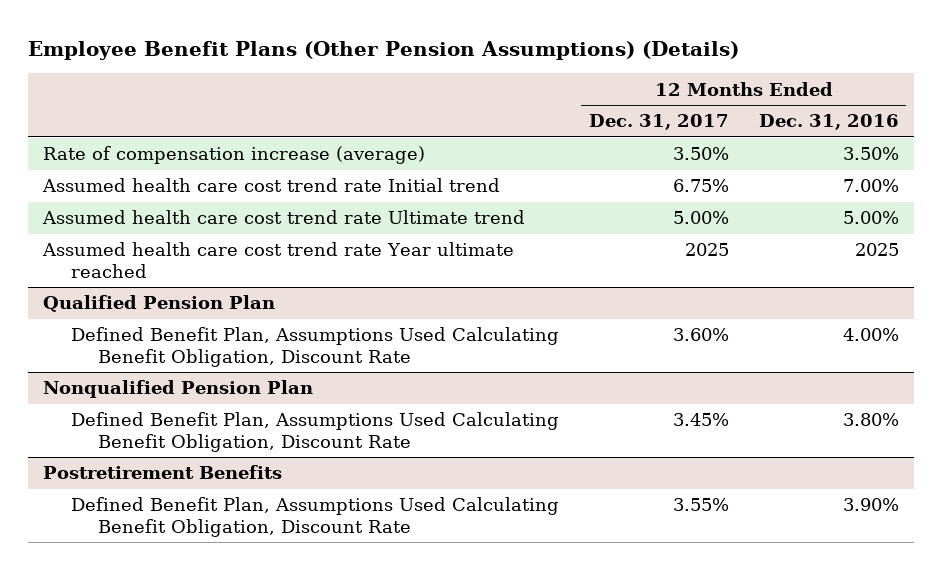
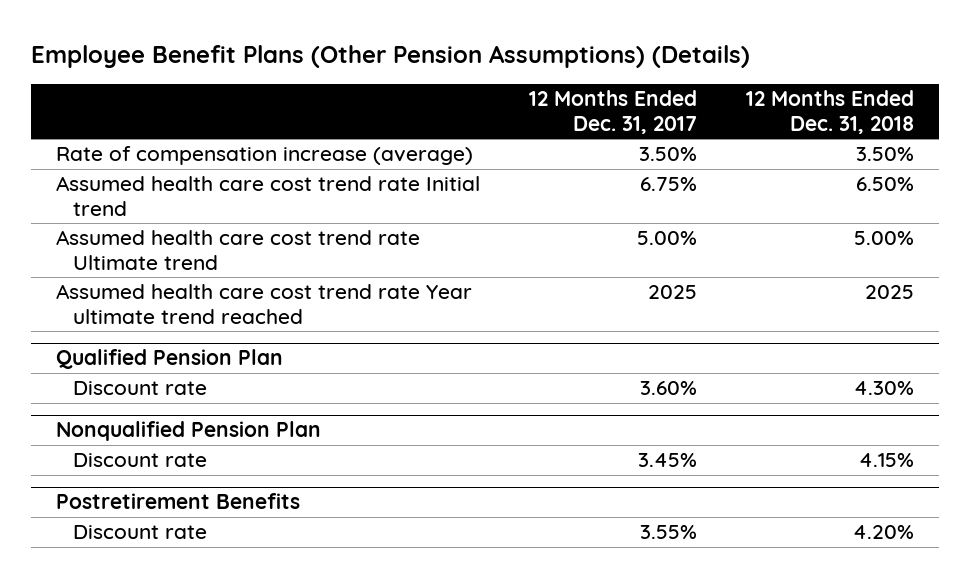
[758,114,899,131] Dec. 31, 2016 -> none
none -> [746,90,915,134] 12 Months Ended Dec. 31, 2018
[42,242,515,278] Assumed health care cost trend rate Year ultimate reached -> [55,284,472,324] Assumed health care cost trend rate Year ultimate trend reached
[70,327,559,367] Defined Benefit Plan, Assumptions Used Calculating Benefit Obligation, Discount Rate -> [73,381,208,396] Discount rate
[70,412,559,452] Defined Benefit Plan, Assumptions Used Calculating Benefit Obligation, Discount Rate -> [73,453,208,468] Discount rate
[70,497,559,537] Defined Benefit Plan, Assumptions Used Calculating Benefit Obligation, Discount Rate -> [73,525,208,540] Discount rate

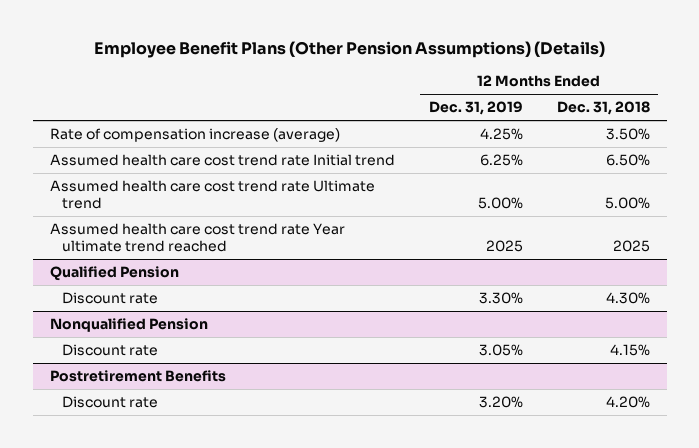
[528,90,697,134] 12 Months Ended Dec. 31, 2017 -> none
none -> [428,101,523,116] Dec. 31, 2019
[55,349,283,370] Qualified Pension Plan -> [49,266,179,282] Qualified Pension
[55,421,321,442] Nonqualified Pension Plan -> [49,318,208,333] Nonqualified Pension

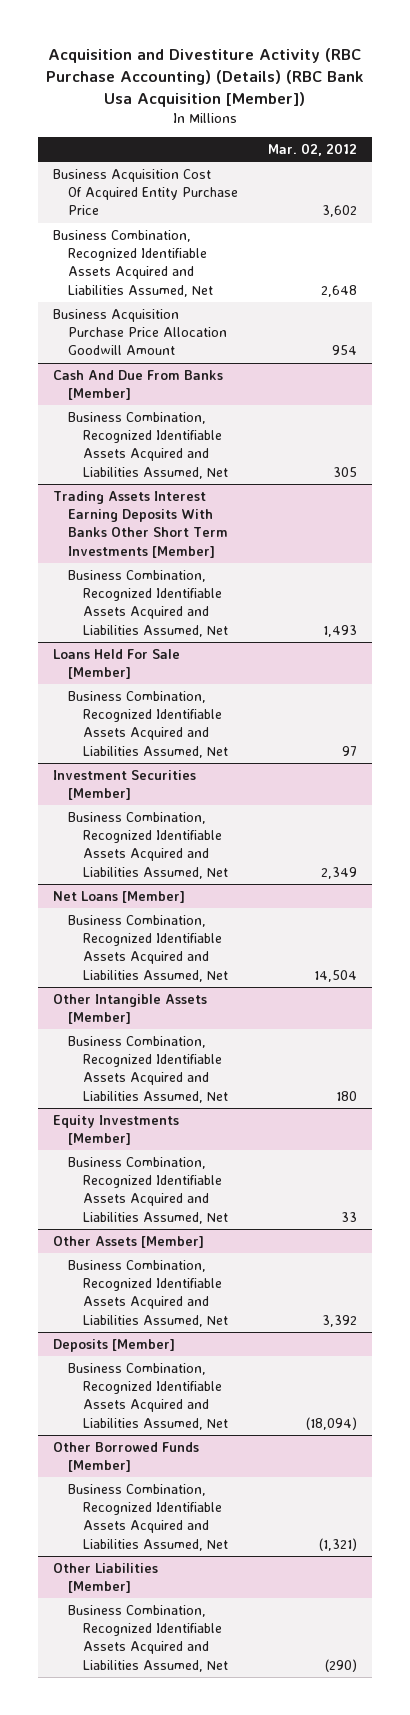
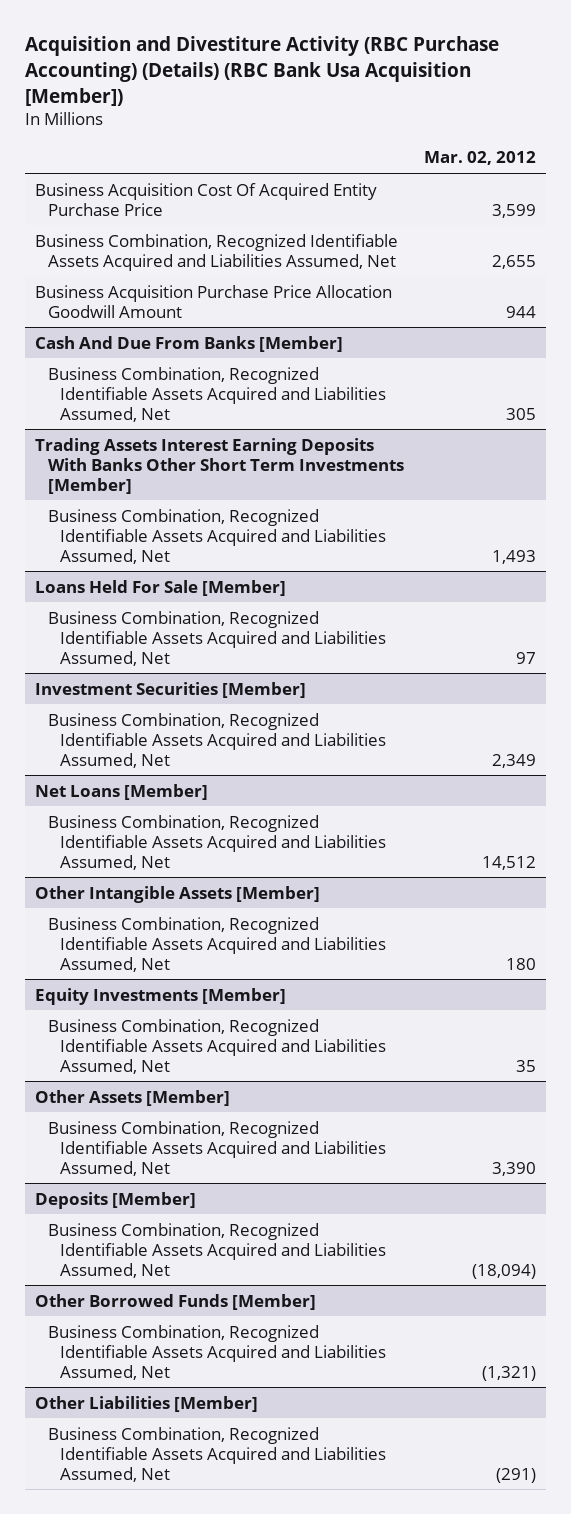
[321,205,357,218] 3,602 -> [492,203,537,218] 3,599
[320,284,357,297] 2,648 -> [492,254,537,269] 2,655
[331,345,357,356] 954 -> [506,305,537,318] 944
[313,969,357,982] 14,504 -> [482,855,537,870] 14,512
[340,1211,357,1222] 33 -> [516,1059,537,1072] 35
[321,1314,357,1327] 3,392 -> [492,1161,537,1176] 3,390
[324,1658,357,1672] (290) -> [496,1467,537,1483] (291)

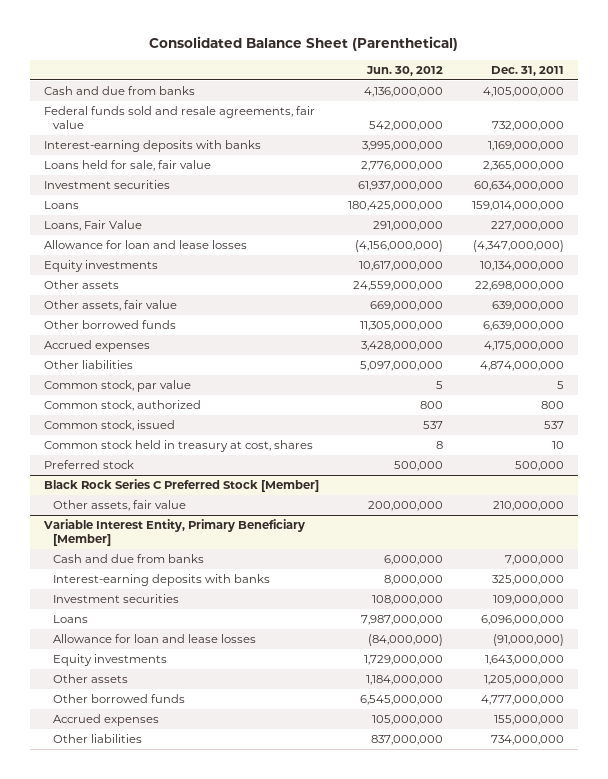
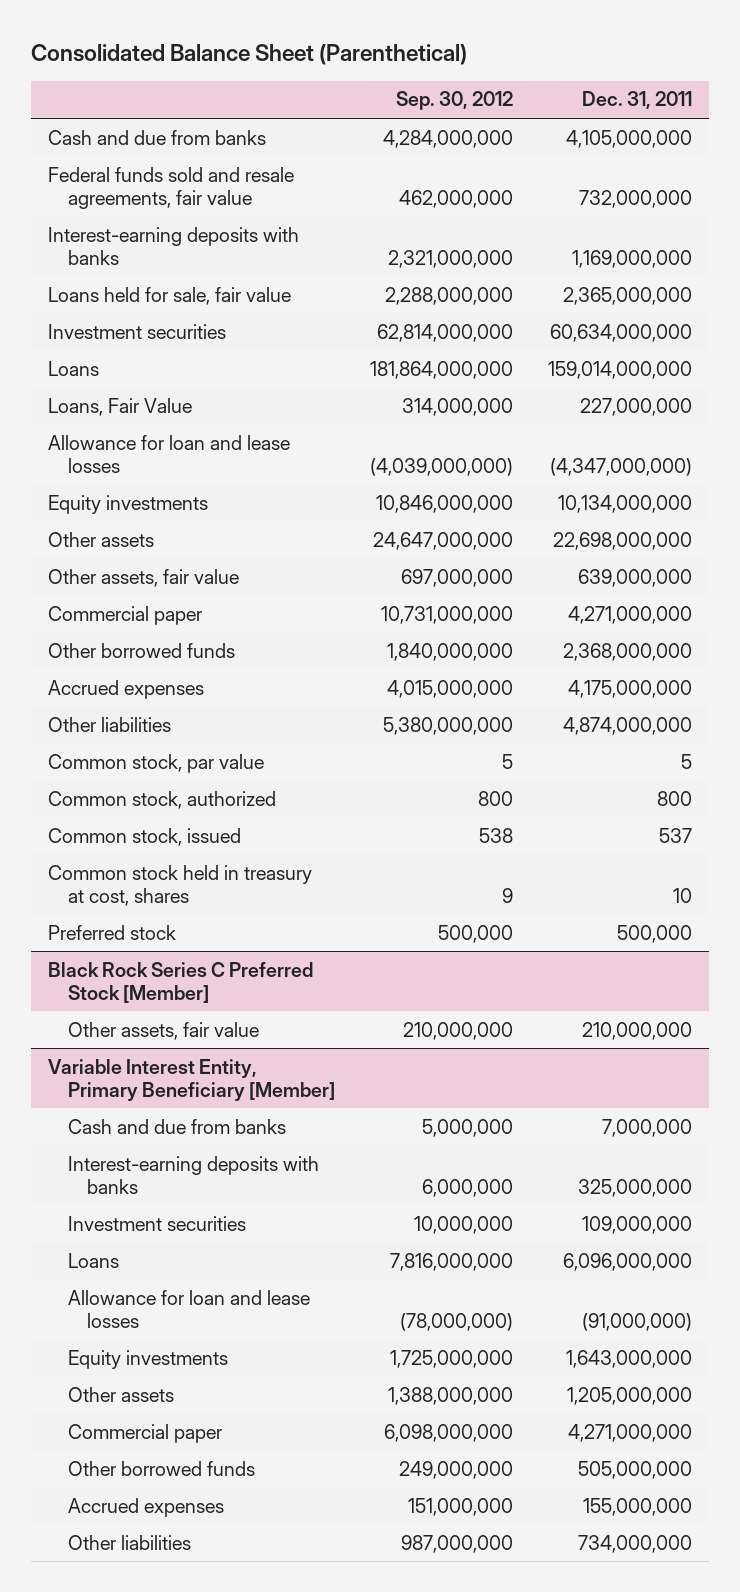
[366,65,444,76] Jun. 30, 2012 -> none
none -> [395,91,513,111] Sep. 30, 2012
none -> [48,605,203,625] Commercial paper
[482,321,564,332] 6,639,000,000 -> [562,642,692,661] 2,368,000,000
none -> [67,1423,222,1443] Commercial paper
[480,695,564,706] 4,777,000,000 -> [577,1460,692,1479] 505,000,000

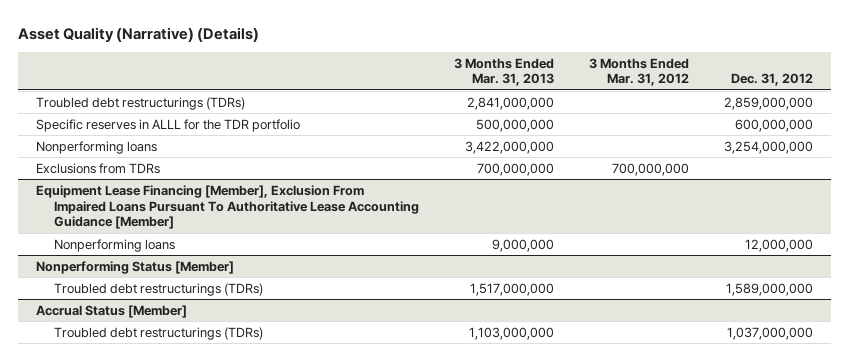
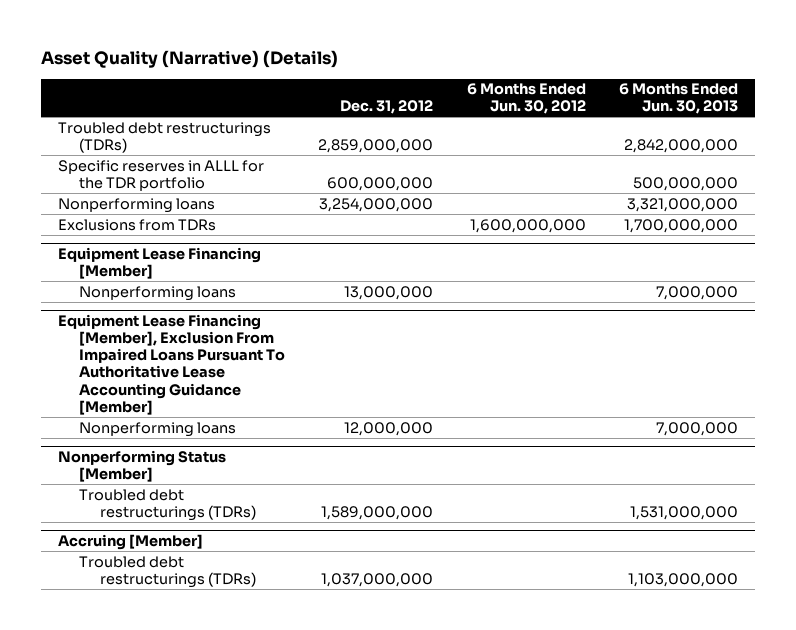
[453,57,554,87] 3 Months Ended Mar. 31, 2013 -> none
[588,57,689,87] 3 Months Ended Mar. 31, 2012 -> none
none -> [466,83,586,115] 6 Months Ended Jun. 30, 2012
none -> [619,83,739,115] 6 Months Ended Jun. 30, 2013
none -> [58,247,262,280] Equipment Lease Financing [Member]
none -> [78,285,236,301] Nonperforming loans
[35,304,187,318] Accrual Status [Member] -> none
none -> [58,534,204,551] Accruing [Member]

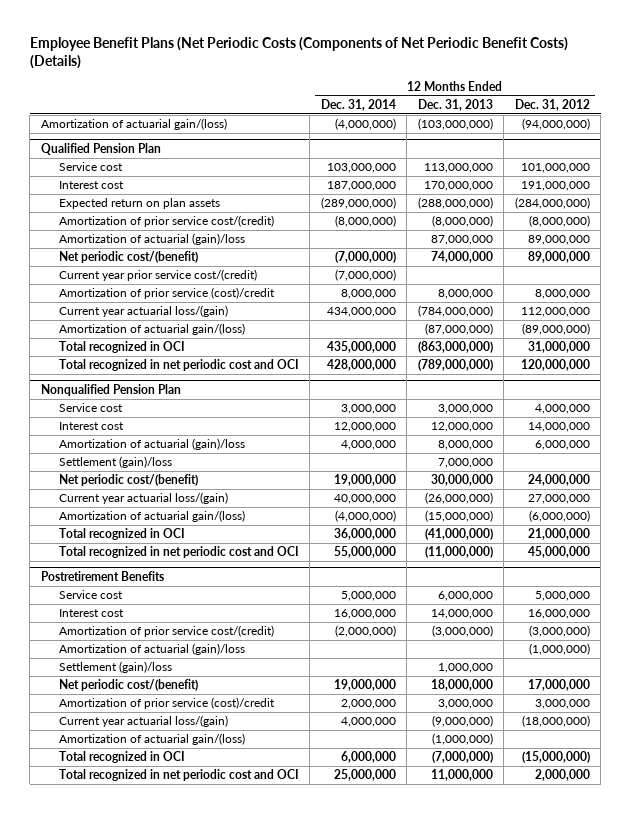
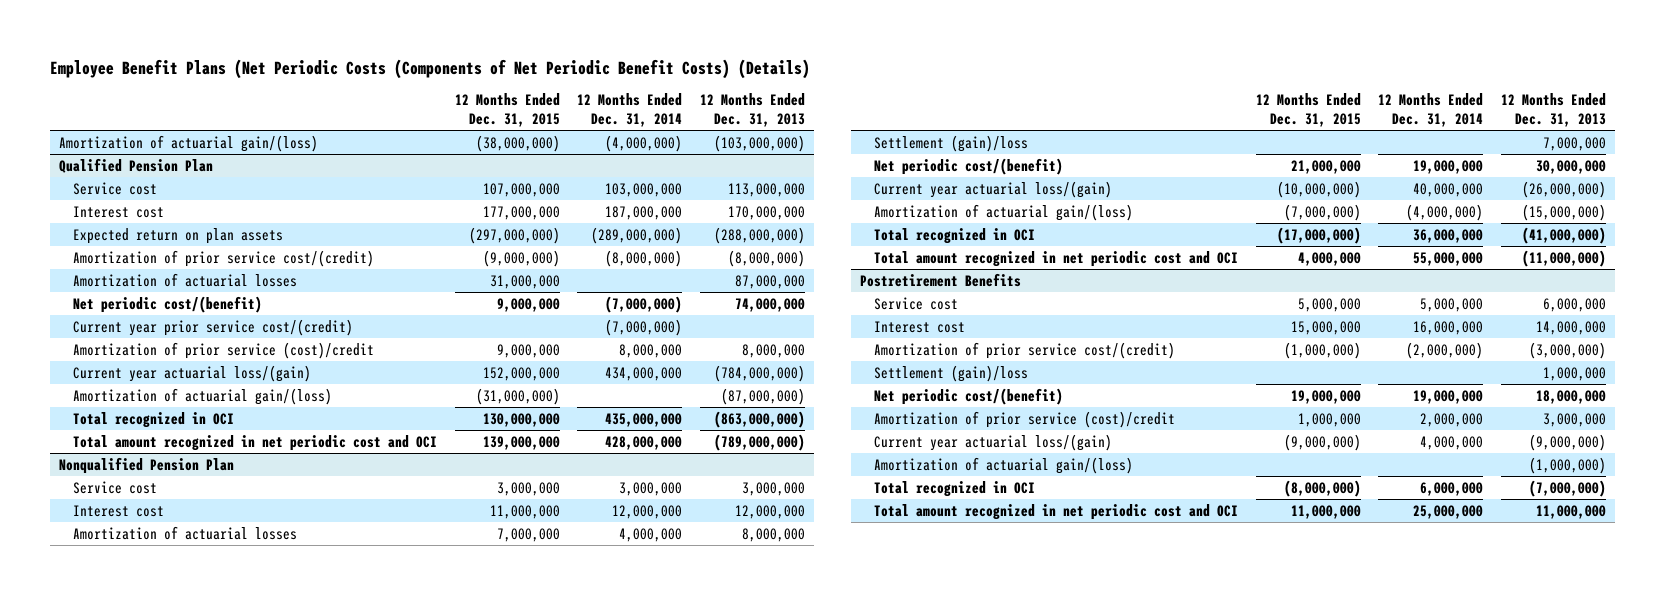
[514,99,590,112] Dec. 31, 2012 -> none
none -> [454,93,560,128] 12 Months Ended Dec. 31, 2015
[58,233,245,246] Amortization of actuarial (gain)/loss -> [72,272,297,287] Amortization of actuarial losses
[58,359,299,372] Total recognized in net periodic cost and OCI -> [72,434,437,451] Total amount recognized in net periodic cost and OCI
[58,438,245,451] Amortization of actuarial (gain)/loss -> [72,525,297,540] Amortization of actuarial losses
[58,546,299,559] Total recognized in net periodic cost and OCI -> [874,250,1239,267] Total amount recognized in net periodic cost and OCI
[58,643,245,656] Amortization of actuarial (gain)/loss -> none
[58,769,299,782] Total recognized in net periodic cost and OCI -> [874,503,1239,520] Total amount recognized in net periodic cost and OCI

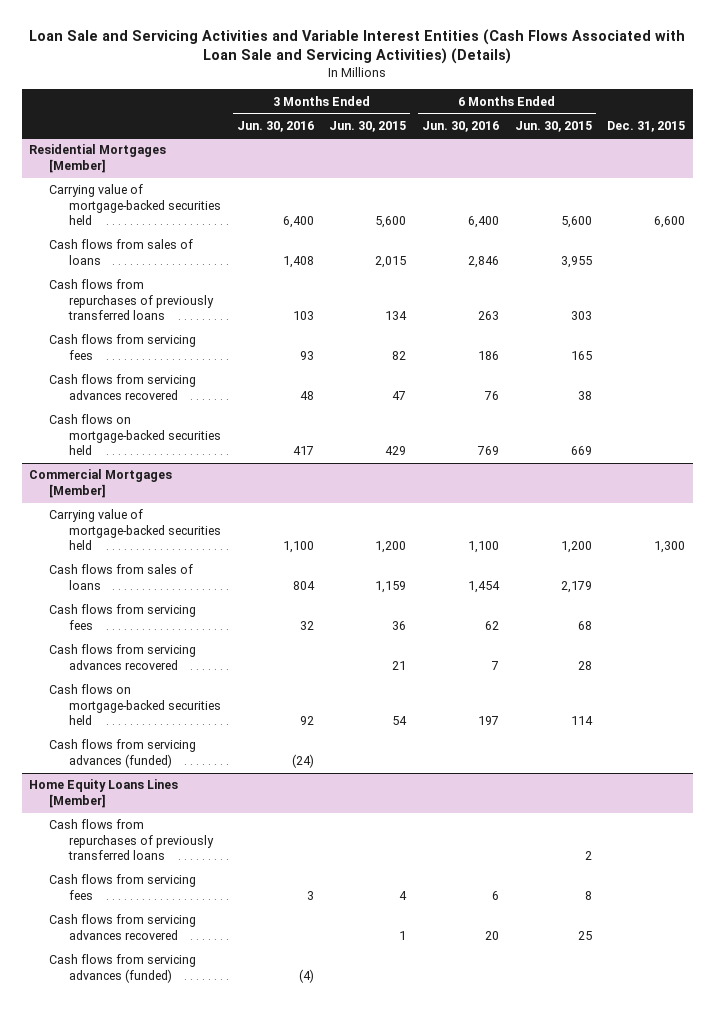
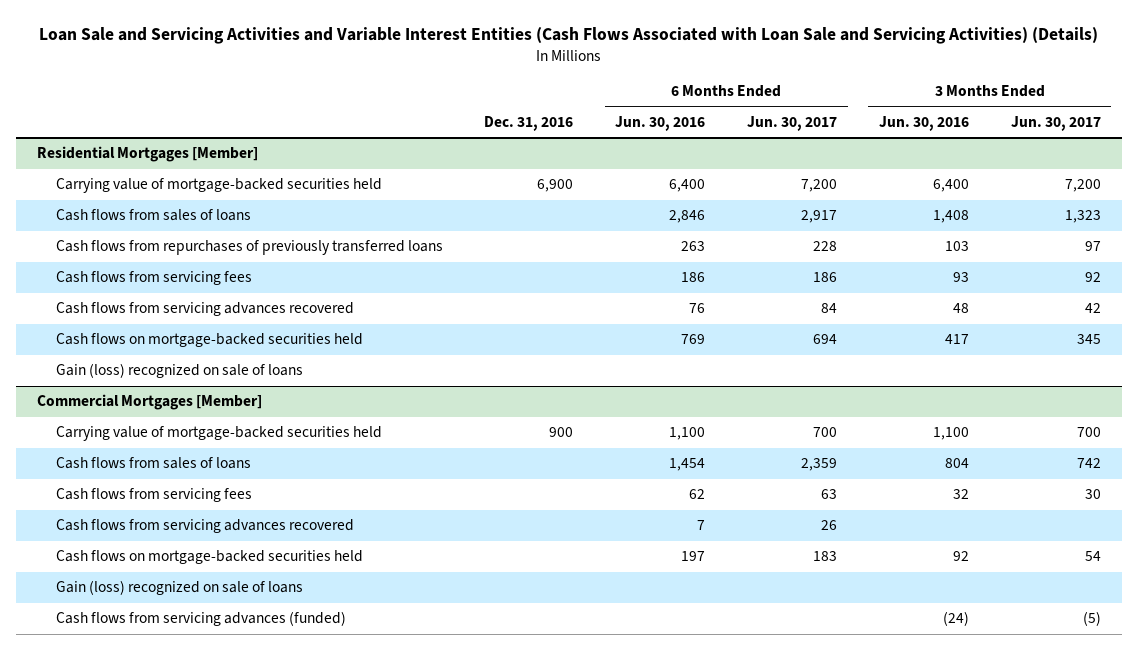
[329,120,407,132] Jun. 30, 2015 -> none
[514,120,592,132] Jun. 30, 2015 -> none
[607,120,686,132] Dec. 31, 2015 -> none
none -> [484,116,574,132] Dec. 31, 2016
none -> [747,116,838,132] Jun. 30, 2017
none -> [1010,116,1101,132] Jun. 30, 2017
none -> [55,363,303,379] Gain (loss) recognized on sale of loans
none -> [55,580,303,596] Gain (loss) recognized on sale of loans
[29,779,179,808] Home Equity Loans Lines [Member] -> none
[49,819,215,861] Cash flows from repurchases of previously transferred loans -> none
[49,874,197,900] Cash flows from servicing fees -> none
[49,914,197,940] Cash flows from servicing advances recovered -> none
[49,954,197,983] Cash flows from servicing advances (funded) -> none

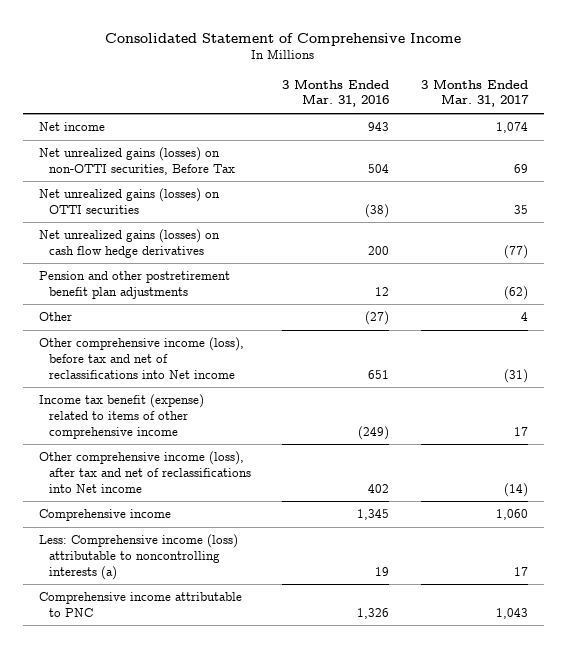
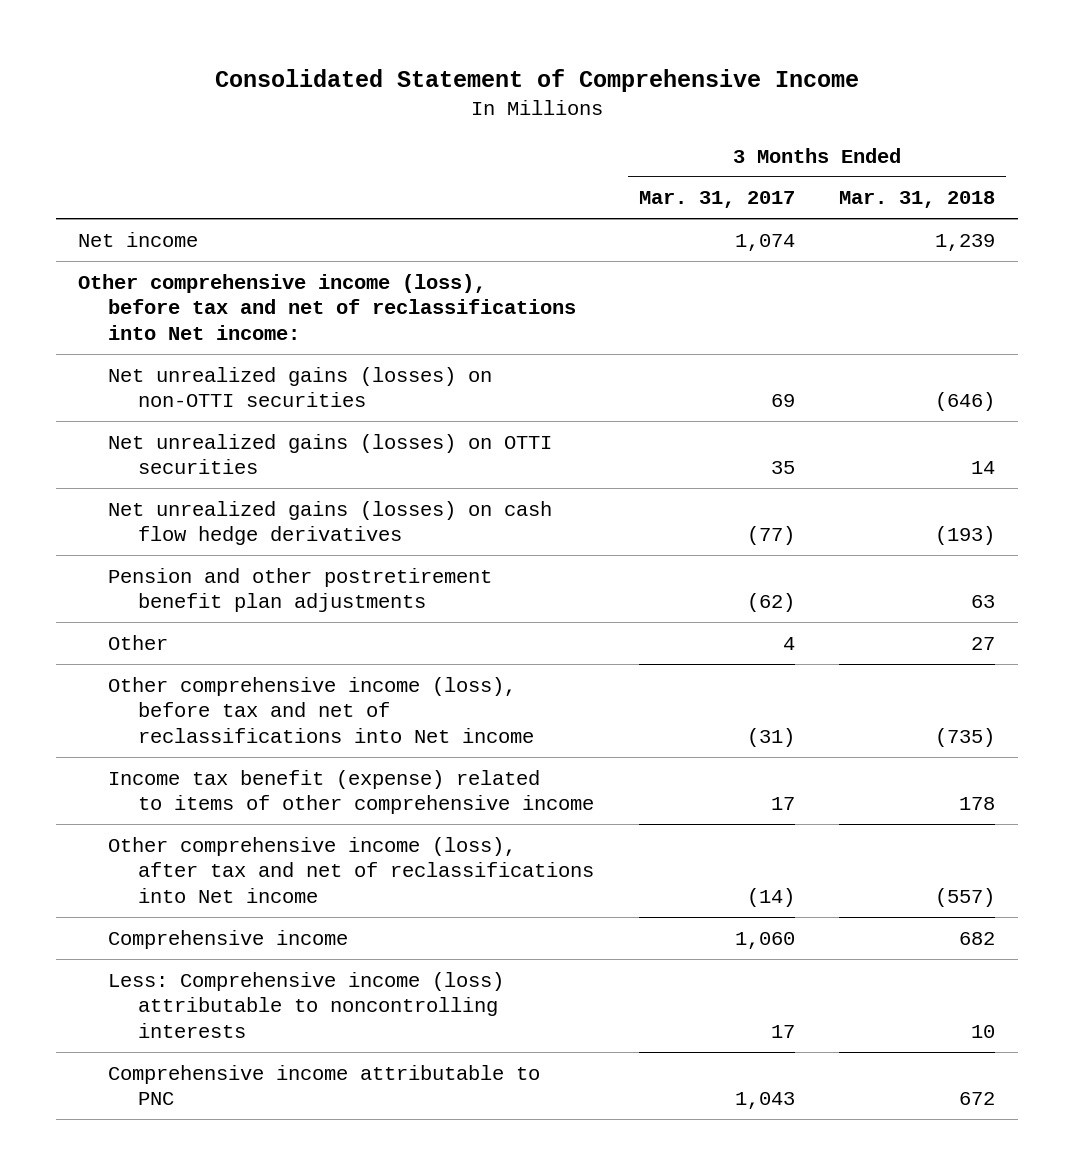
[282,78,390,108] 3 Months Ended Mar. 31, 2016 -> none
none -> [839,191,996,209] Mar. 31, 2018
none -> [77,273,576,340] Other comprehensive income (loss), before tax and net of reclassifications into Net income:
[38,147,235,175] Net unrealized gains (losses) on non-OTTI securities, Before Tax -> [107,366,492,408] Net unrealized gains (losses) on non-OTTI securities
[38,534,238,580] Less: Comprehensive income (loss) attributable to noncontrolling interests (a) -> [107,971,504,1038] Less: Comprehensive income (loss) attributable to noncontrolling interests

